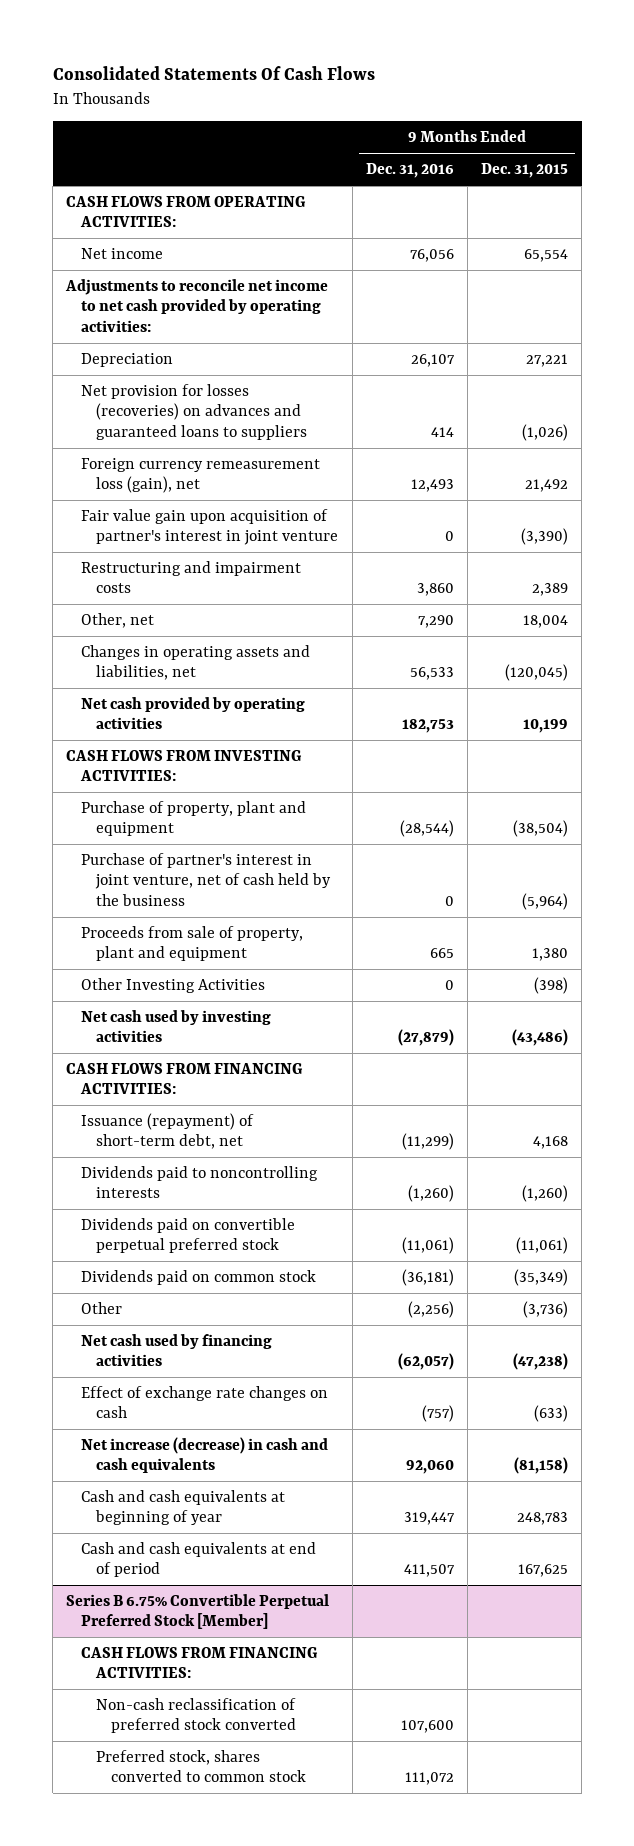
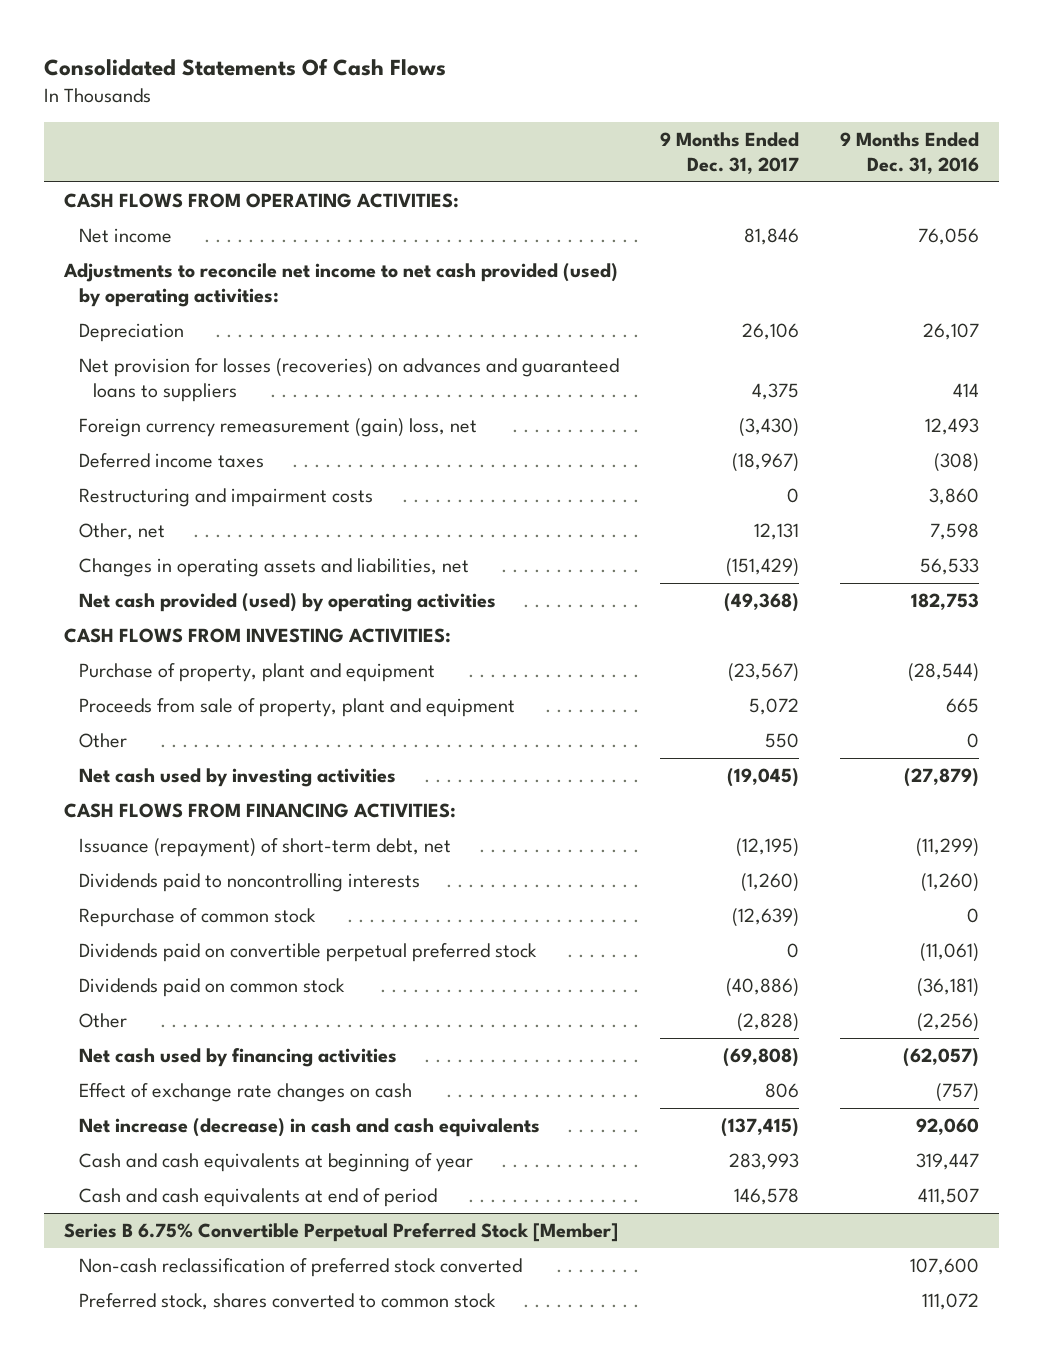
[480,163,568,179] Dec. 31, 2015 -> none
none -> [659,132,799,175] 9 Months Ended Dec. 31, 2017
[65,279,329,332] Adjustments to reconcile net income to net cash provided by operating activities: -> [63,263,619,307] Adjustments to reconcile net income to net cash provided (used) by operating activities:
[81,509,339,546] Fair value gain upon acquisition of partner's interest in joint venture -> none
[81,458,321,494] Foreign currency remeasurement loss (gain), net -> [78,418,477,438] Foreign currency remeasurement (gain) loss, net
none -> [78,453,264,469] Deferred income taxes
[417,615,454,629] 7,290 -> [929,523,979,541] 7,598
[81,697,306,730] Net cash provided by operating activities -> [78,593,496,613] Net cash provided (used) by operating activities
[81,853,332,906] Purchase of partner's interest in joint venture, net of cash held by the business -> none
[81,978,266,994] Other Investing Activities -> [78,733,127,749] Other
none -> [78,908,316,928] Repurchase of common stock
[81,1647,319,1679] CASH FLOWS FROM FINANCING ACTIVITIES: -> none

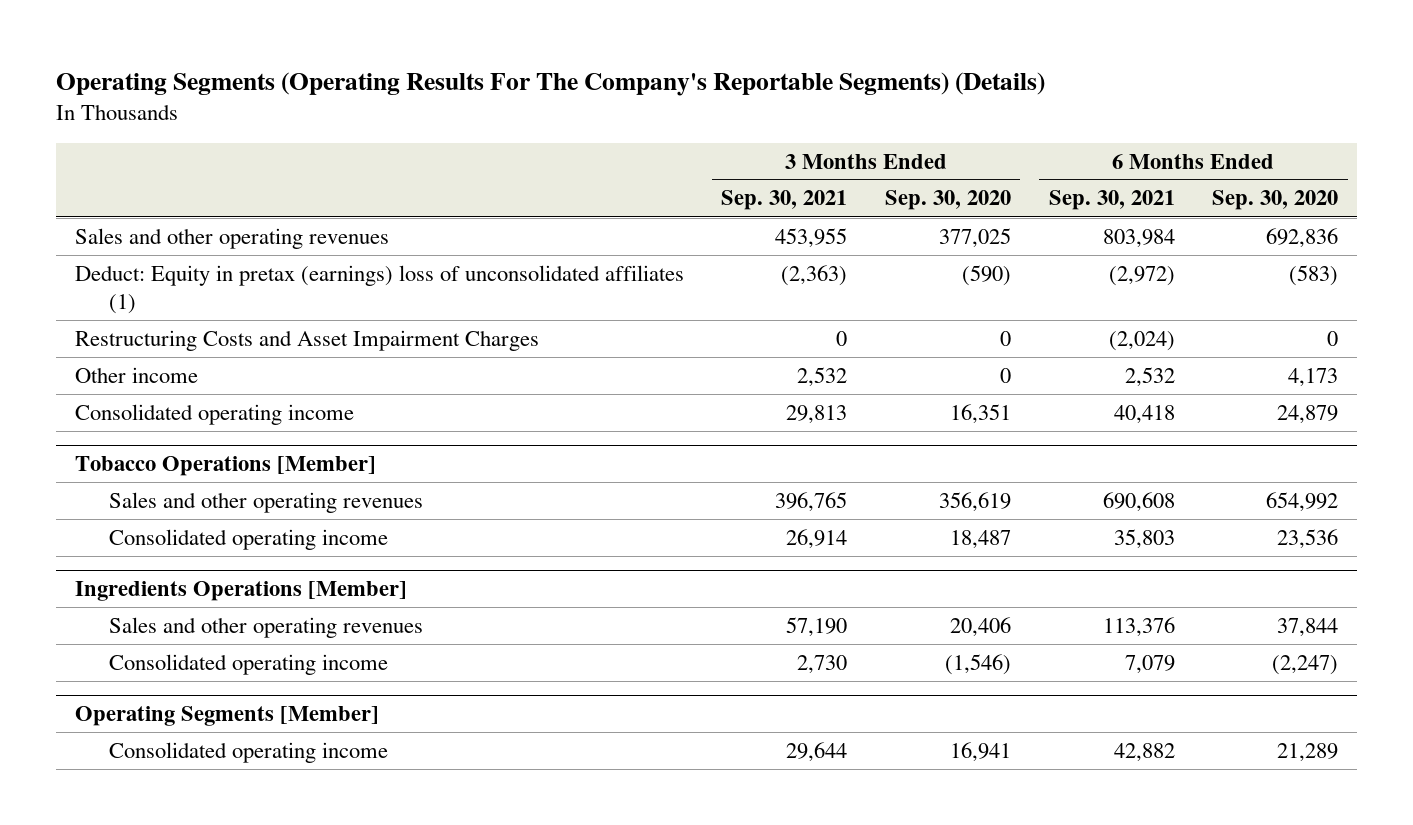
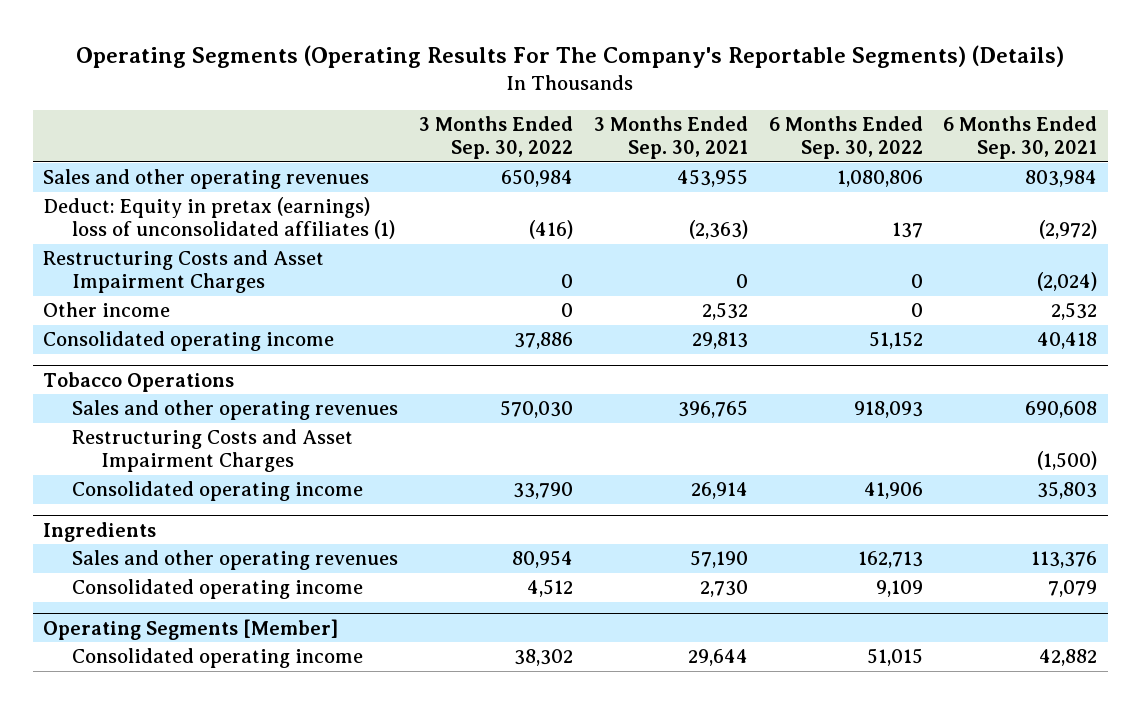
[884,190,1011,211] Sep. 30, 2020 -> none
[1212,190,1339,211] Sep. 30, 2020 -> none
none -> [418,116,573,160] 3 Months Ended Sep. 30, 2022
none -> [768,116,923,160] 6 Months Ended Sep. 30, 2022
[74,455,376,476] Tobacco Operations [Member] -> [43,371,235,392] Tobacco Operations
none -> [72,429,354,473] Restructuring Costs and Asset Impairment Charges
[74,580,407,601] Ingredients Operations [Member] -> [43,521,157,542] Ingredients

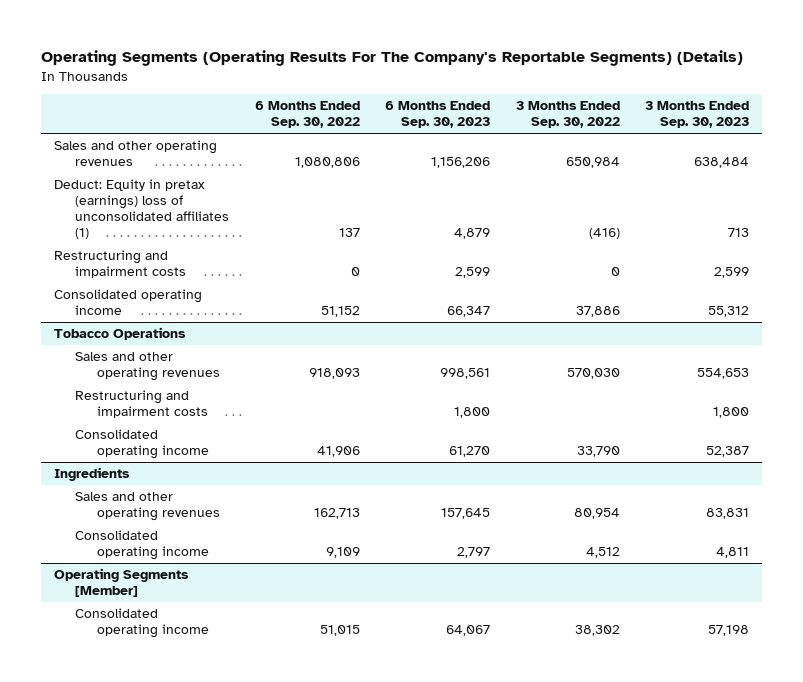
[593,116,748,160] 3 Months Ended Sep. 30, 2021 -> none
[943,116,1098,160] 6 Months Ended Sep. 30, 2021 -> none
none -> [385,101,491,129] 6 Months Ended Sep. 30, 2023
none -> [644,101,749,129] 3 Months Ended Sep. 30, 2023
[43,302,171,318] Other income -> none
[43,250,325,294] Restructuring Costs and Asset Impairment Charges -> [53,250,187,279] Restructuring and impairment costs
[72,429,354,473] Restructuring Costs and Asset Impairment Charges -> [75,390,208,419] Restructuring and impairment costs

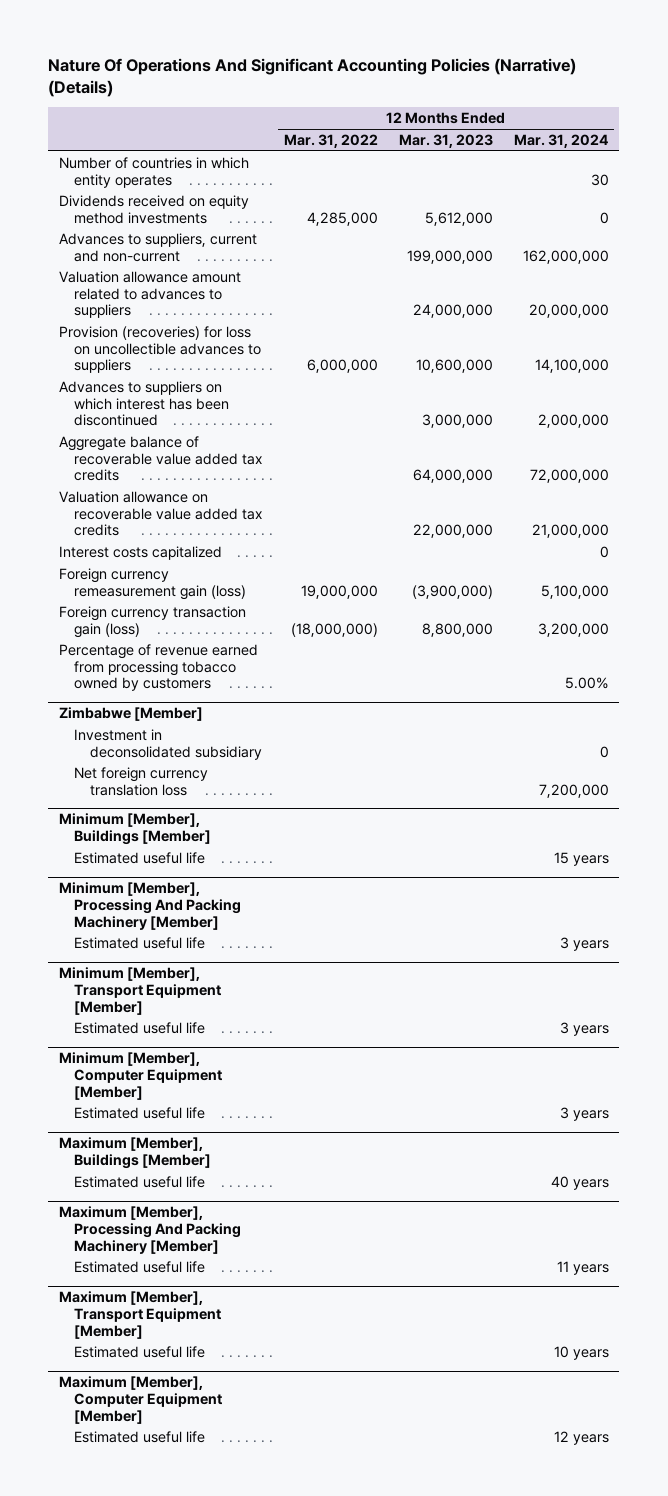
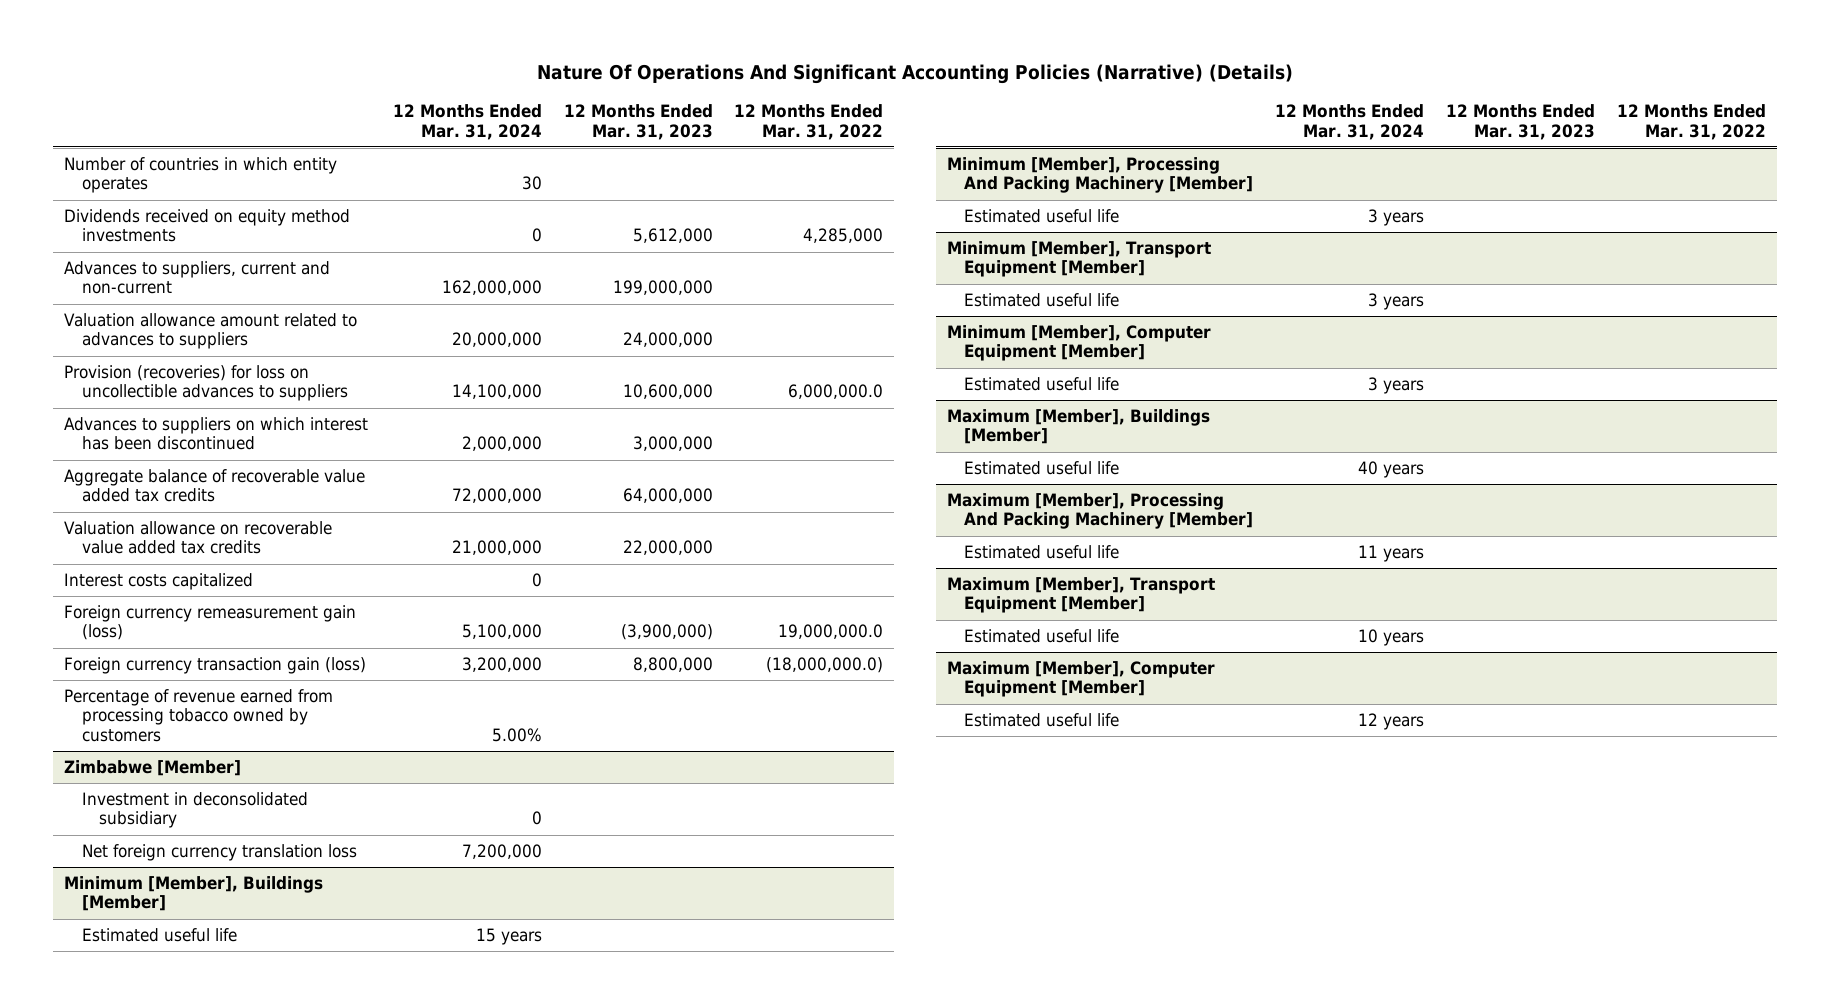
[306,359,378,374] 6,000,000 -> [788,384,884,400] 6,000,000.0
[300,584,378,599] 19,000,000 -> [778,624,884,640] 19,000,000.0
[290,622,378,637] (18,000,000) -> [766,657,884,674] (18,000,000.0)

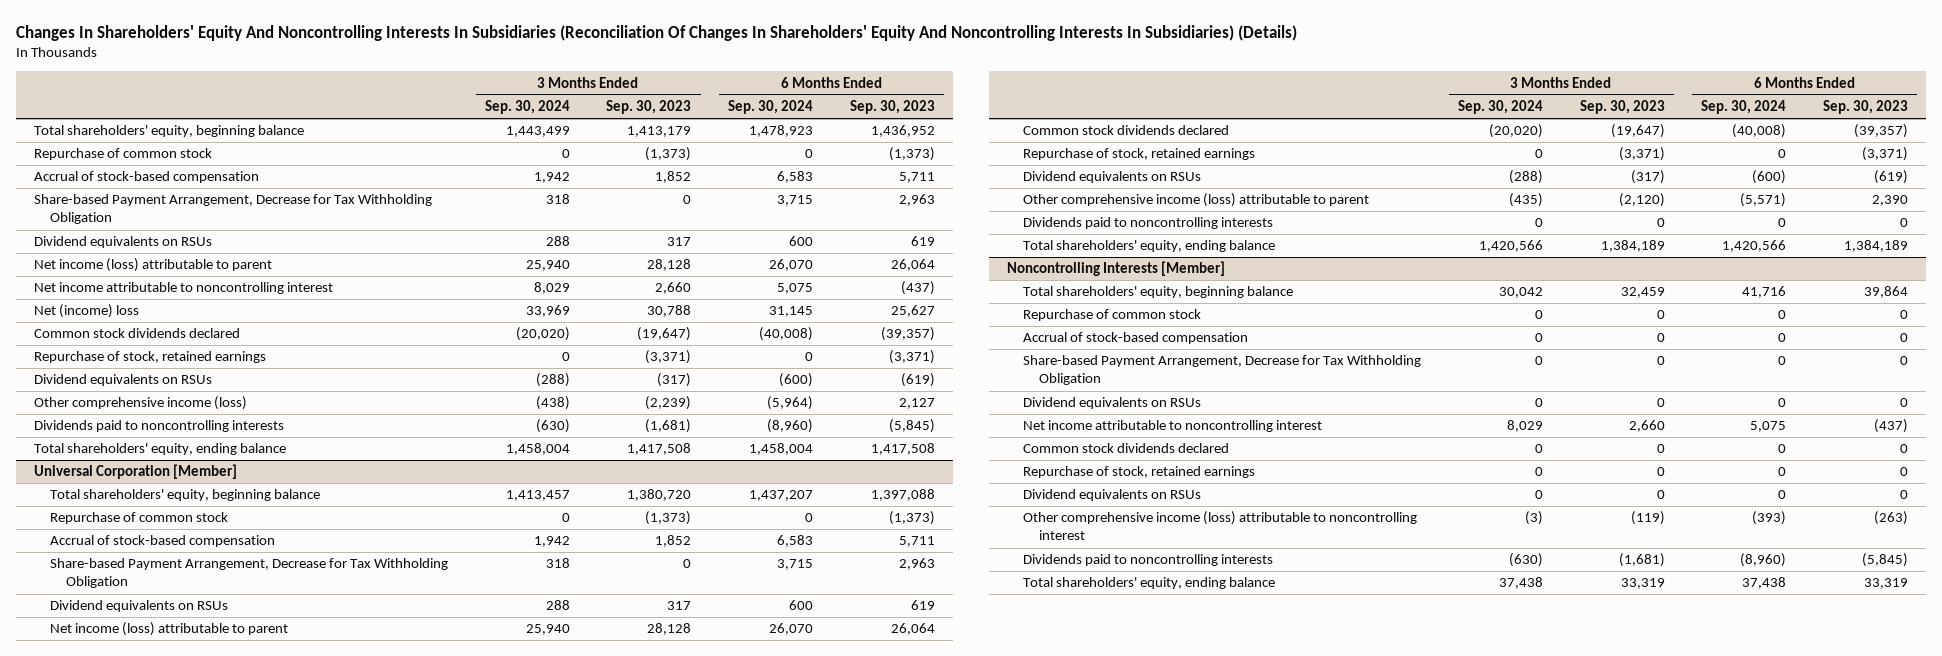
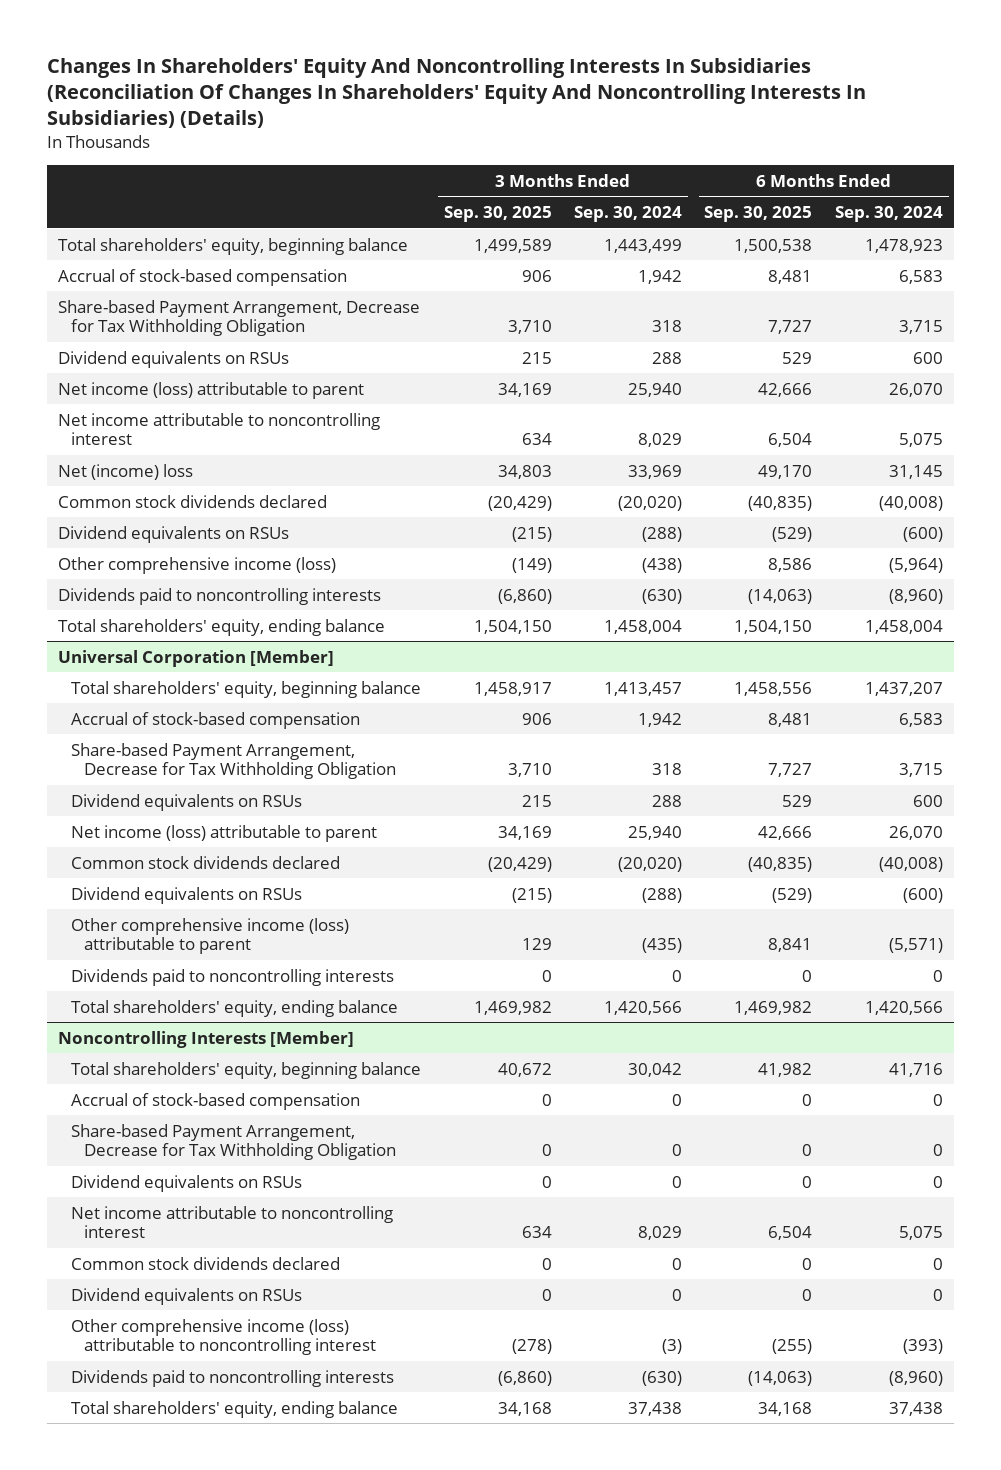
[606,100,692,115] Sep. 30, 2023 -> none
[849,100,935,115] Sep. 30, 2023 -> none
none -> [443,205,552,222] Sep. 30, 2025
none -> [704,205,813,222] Sep. 30, 2025
[34,148,213,161] Repurchase of common stock -> none
[34,351,267,364] Repurchase of stock, retained earnings -> none
[49,512,228,525] Repurchase of common stock -> none
[1023,148,1256,161] Repurchase of stock, retained earnings -> none
[1023,309,1202,322] Repurchase of common stock -> none
[1023,466,1256,479] Repurchase of stock, retained earnings -> none

